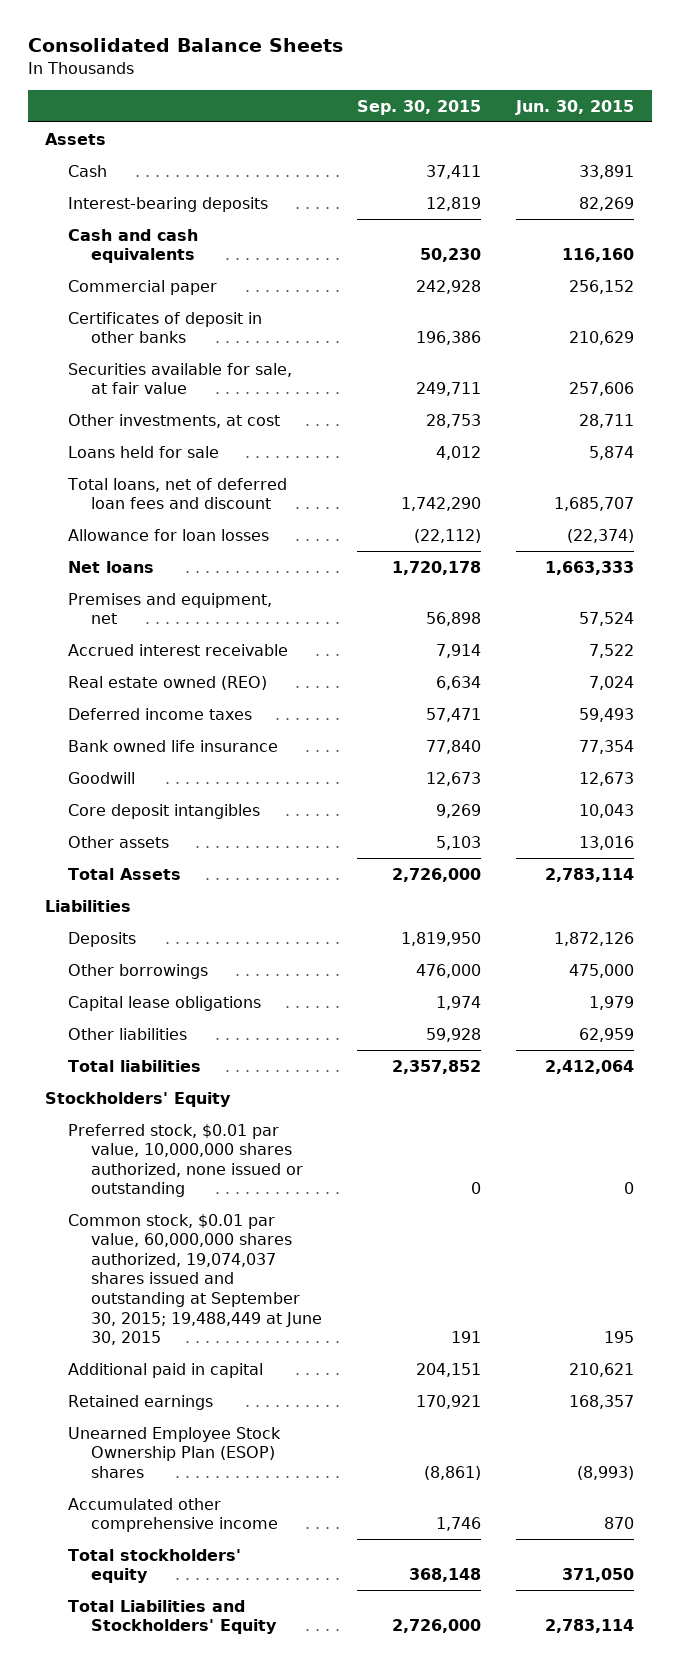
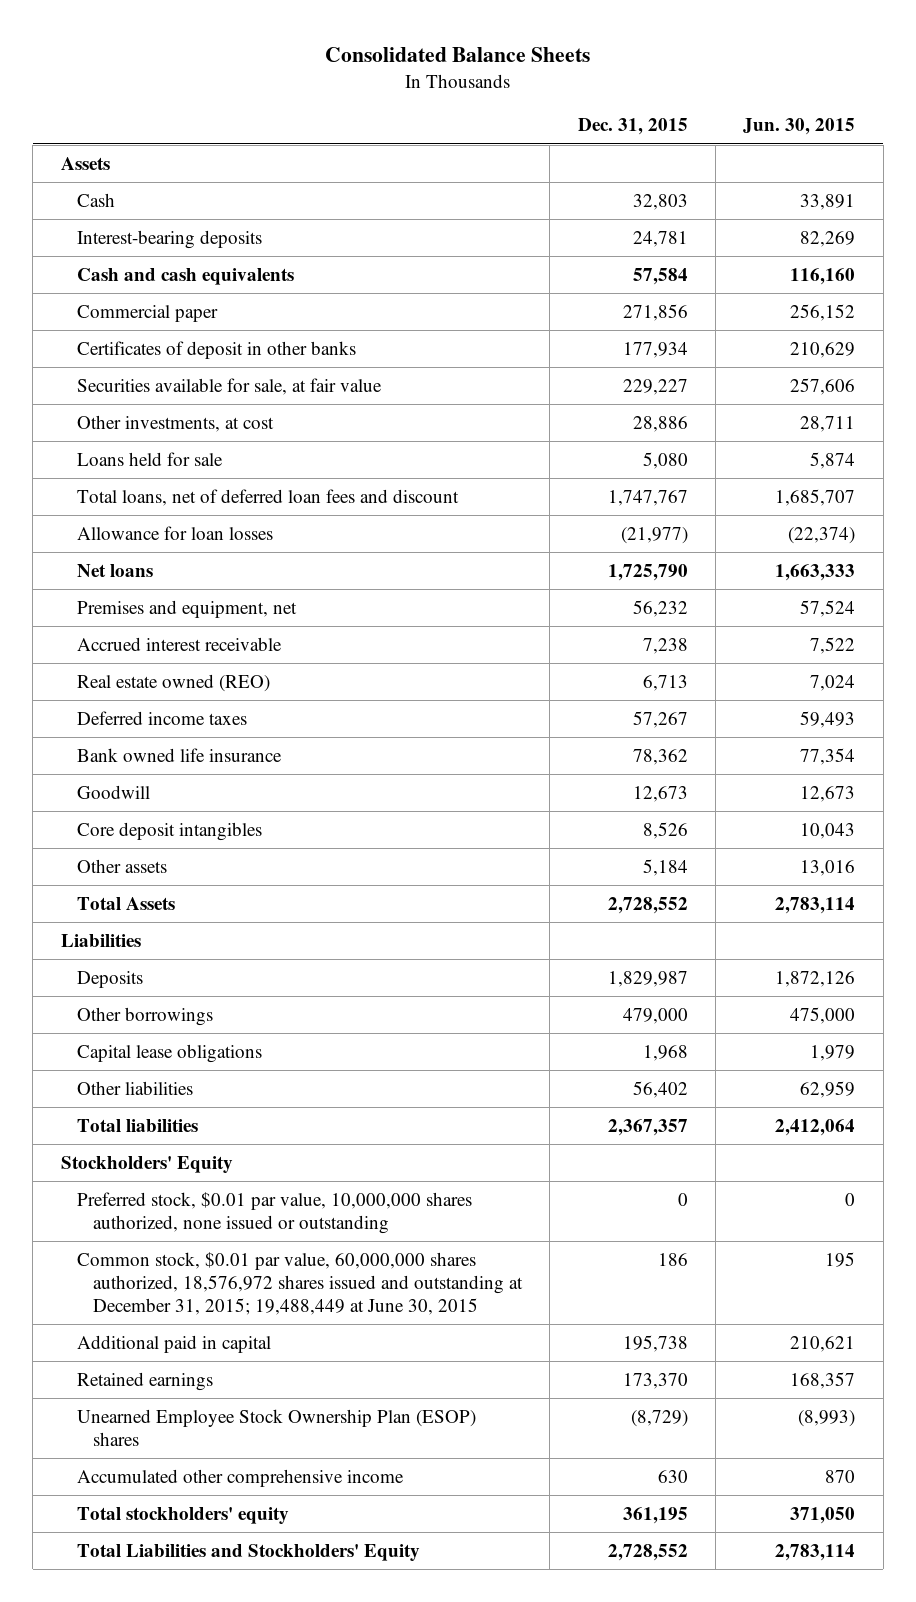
[357,99,482,115] Sep. 30, 2015 -> none
none -> [577,118,688,136] Dec. 31, 2015
[68,1213,323,1346] Common stock, $0.01 par value, 60,000,000 shares authorized, 19,074,037 shares issued and outstanding at September 30, 2015; 19,488,449 at June 30, 2015 -> [76,1251,524,1315] Common stock, $0.01 par value, 60,000,000 shares authorized, 18,576,972 shares issued and outstanding at December 31, 2015; 19,488,449 at June 30, 2015

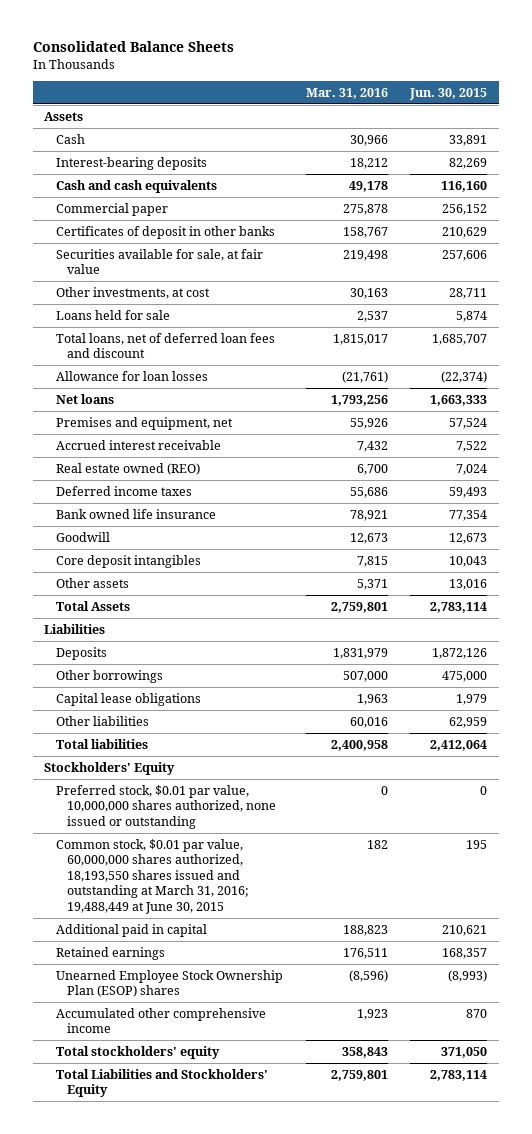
[577,118,688,136] Dec. 31, 2015 -> none
none -> [305,87,388,99] Mar. 31, 2016
[76,1251,524,1315] Common stock, $0.01 par value, 60,000,000 shares authorized, 18,576,972 shares issued and outstanding at December 31, 2015; 19,488,449 at June 30, 2015 -> [55,838,250,914] Common stock, $0.01 par value, 60,000,000 shares authorized, 18,193,550 shares issued and outstanding at March 31, 2016; 19,488,449 at June 30, 2015

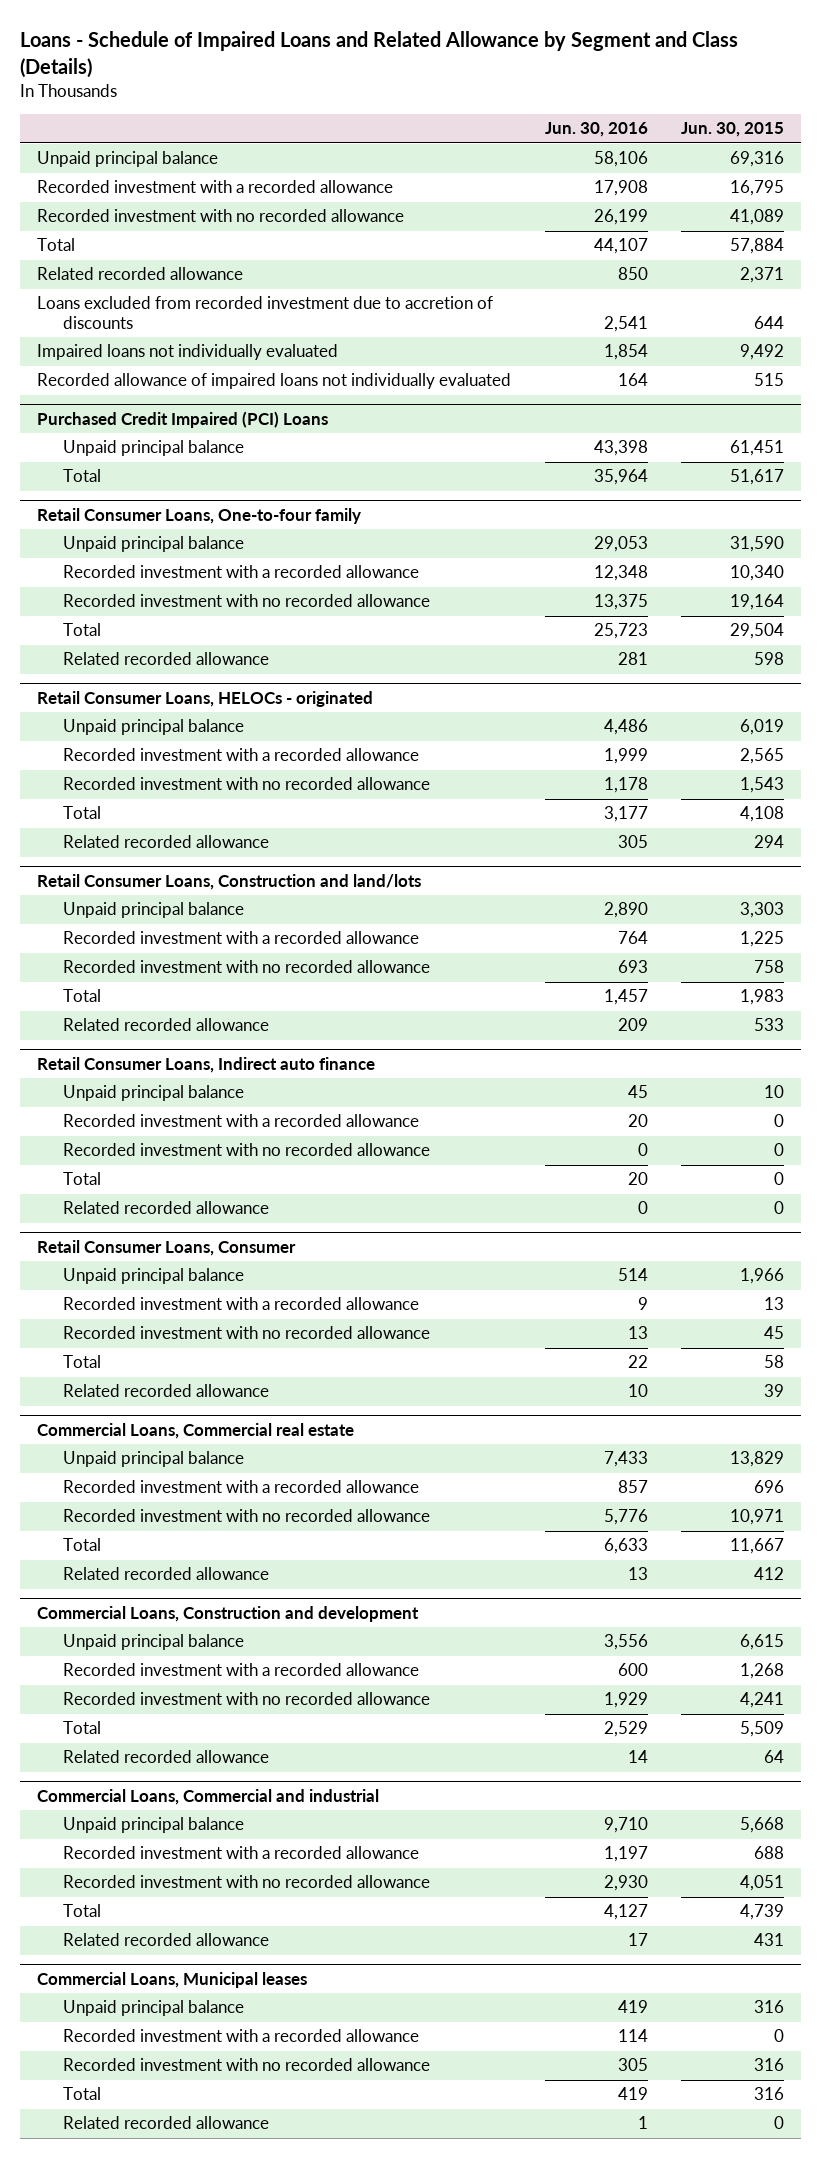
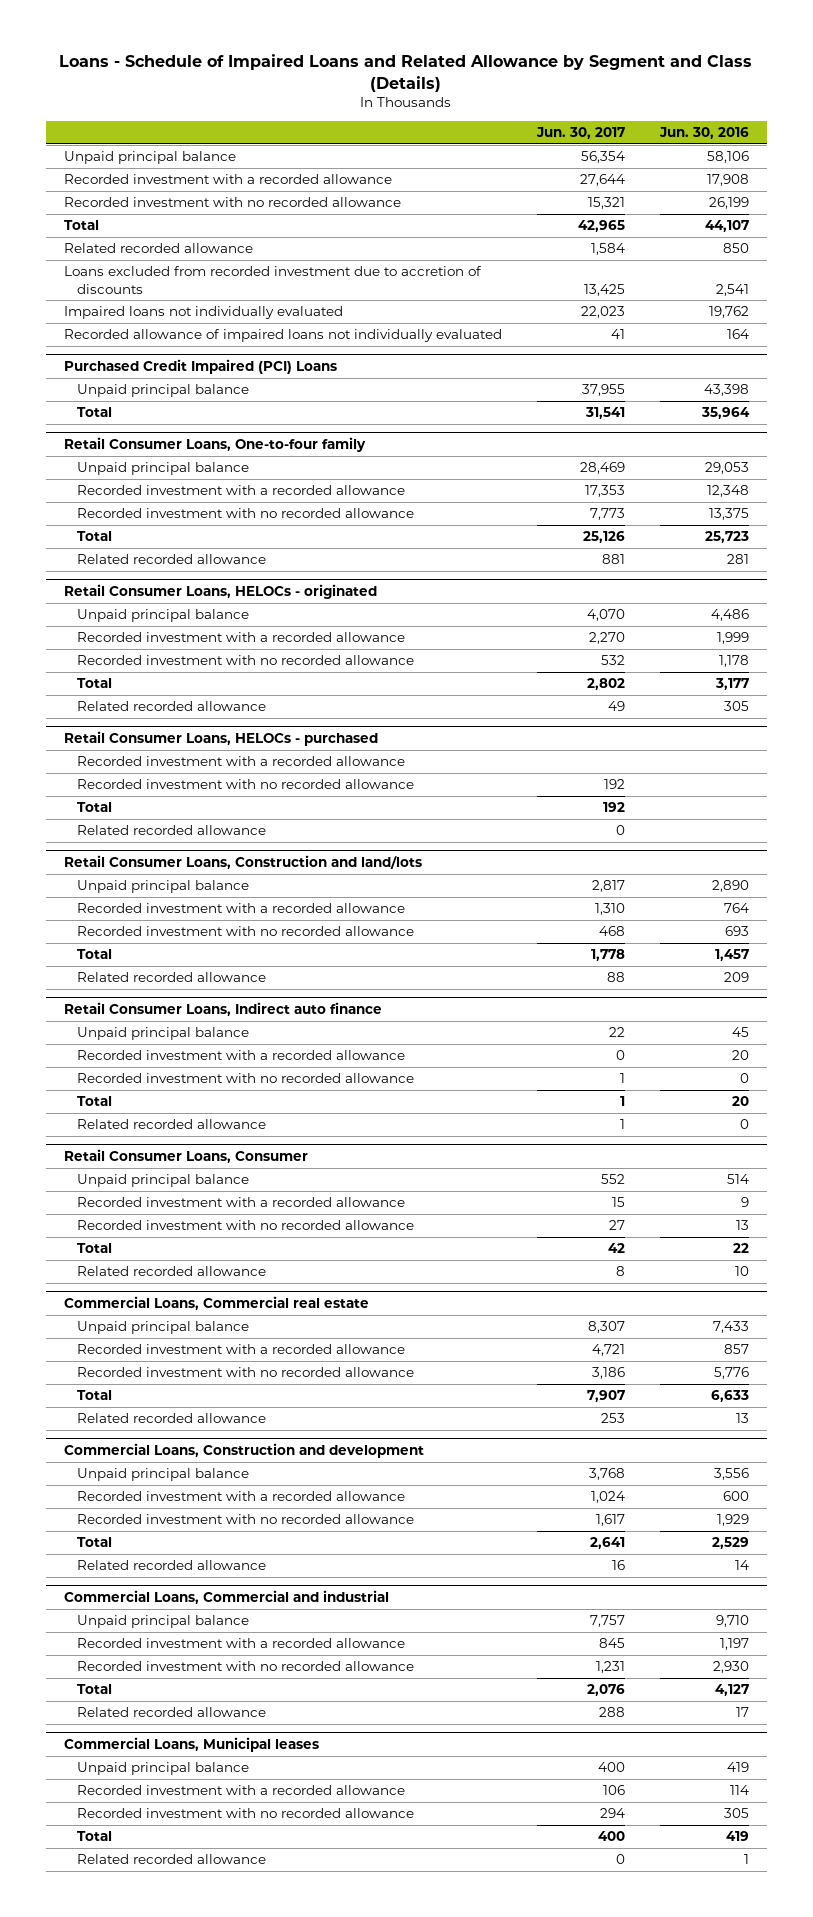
[681,122,785,138] Jun. 30, 2015 -> none
none -> [535,127,625,140] Jun. 30, 2017
[603,344,648,361] 1,854 -> [709,306,750,319] 19,762
none -> [63,730,378,746] Retail Consumer Loans, HELOCs - purchased
none -> [77,756,406,767] Recorded investment with a recorded allowance
none -> [77,779,415,790] Recorded investment with no recorded allowance
none -> [77,802,113,813] Total
none -> [77,825,267,836] Related recorded allowance

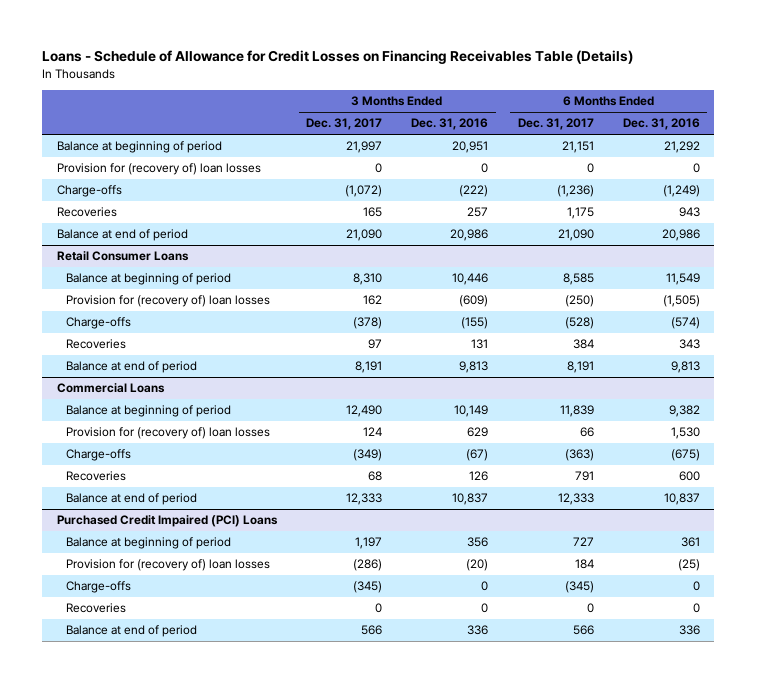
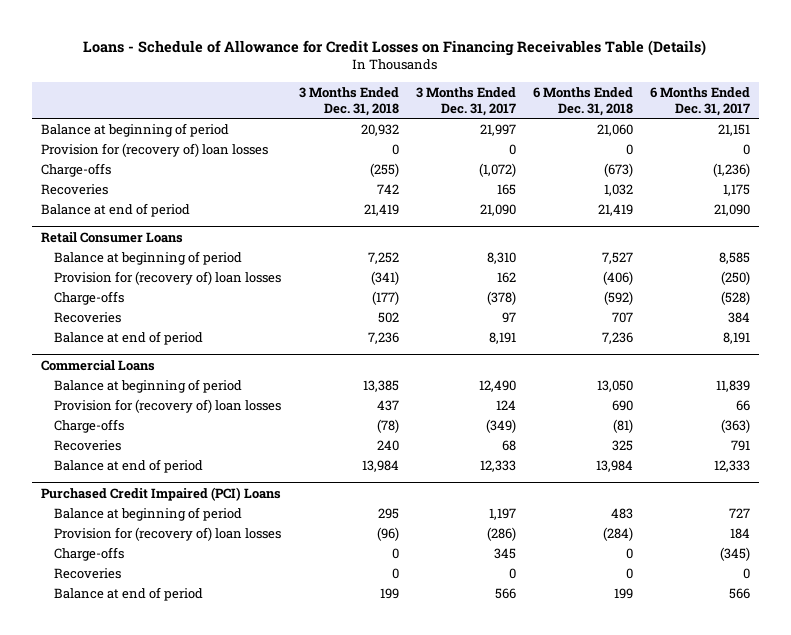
[411,118,489,131] Dec. 31, 2016 -> none
[622,118,700,131] Dec. 31, 2016 -> none
none -> [298,86,399,116] 3 Months Ended Dec. 31, 2018
none -> [532,86,633,116] 6 Months Ended Dec. 31, 2018
[353,581,383,594] (345) -> [493,547,516,559] 345

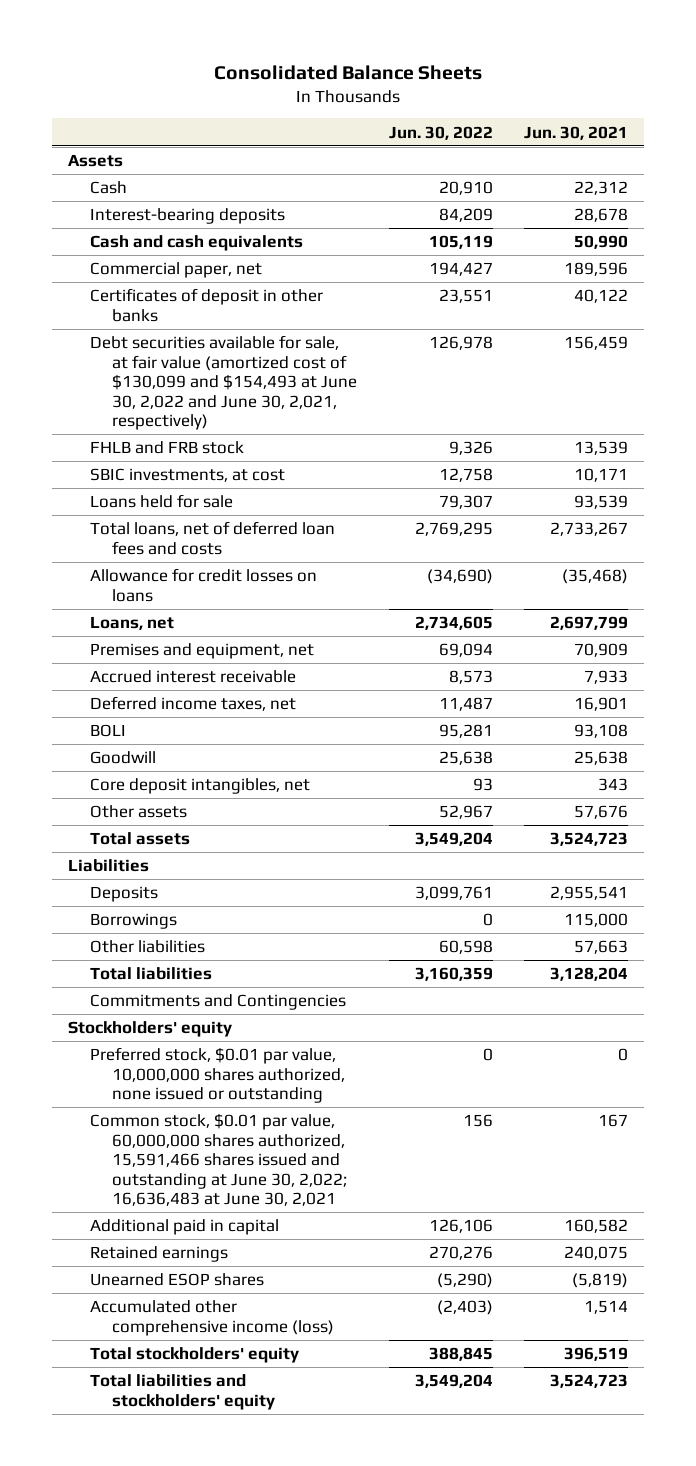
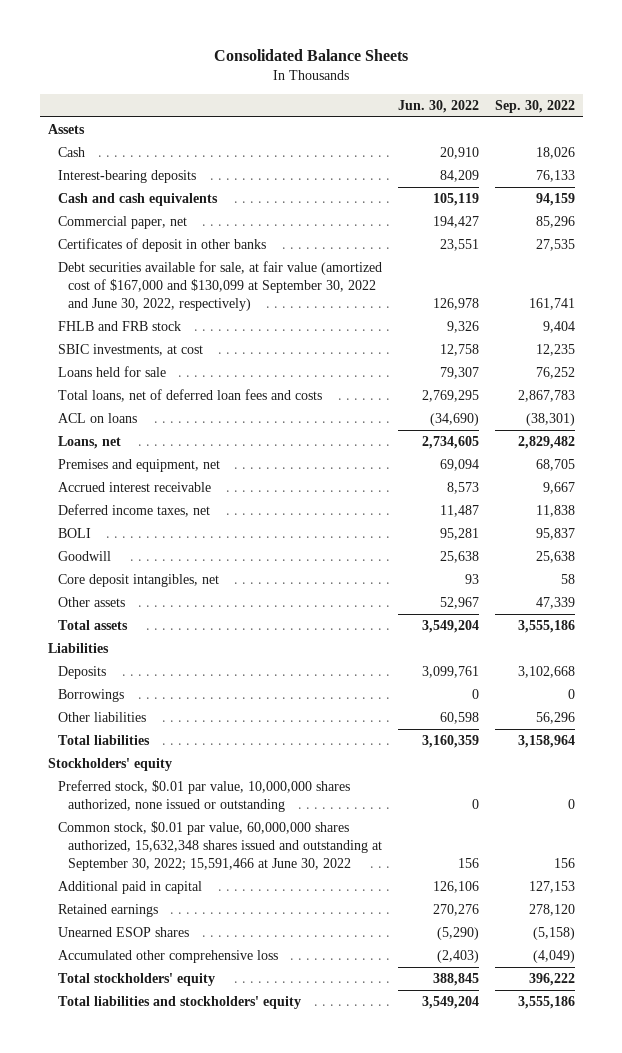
[524,125,629,140] Jun. 30, 2021 -> none
none -> [494,100,575,114] Sep. 30, 2022
[90,335,358,431] Debt securities available for sale, at fair value (amortized cost of $130,099 and $154,493 at June 30, 2,022 and June 30, 2,021, respectively) -> [57,260,382,312] Debt securities available for sale, at fair value (amortized cost of $167,000 and $130,099 at September 30, 2022 and June 30, 2022, respectively)
[90,568,318,602] Allowance for credit losses on loans -> [57,412,137,423] ACL on loans
[90,994,347,1011] Commitments and Contingencies -> none
[90,1113,348,1207] Common stock, $0.01 par value, 60,000,000 shares authorized, 15,591,466 shares issued and outstanding at June 30, 2,022; 16,636,483 at June 30, 2,021 -> [57,820,382,872] Common stock, $0.01 par value, 60,000,000 shares authorized, 15,632,348 shares issued and outstanding at September 30, 2022; 15,591,466 at June 30, 2022
[90,1300,335,1336] Accumulated other comprehensive income (loss) -> [57,949,278,963] Accumulated other comprehensive loss

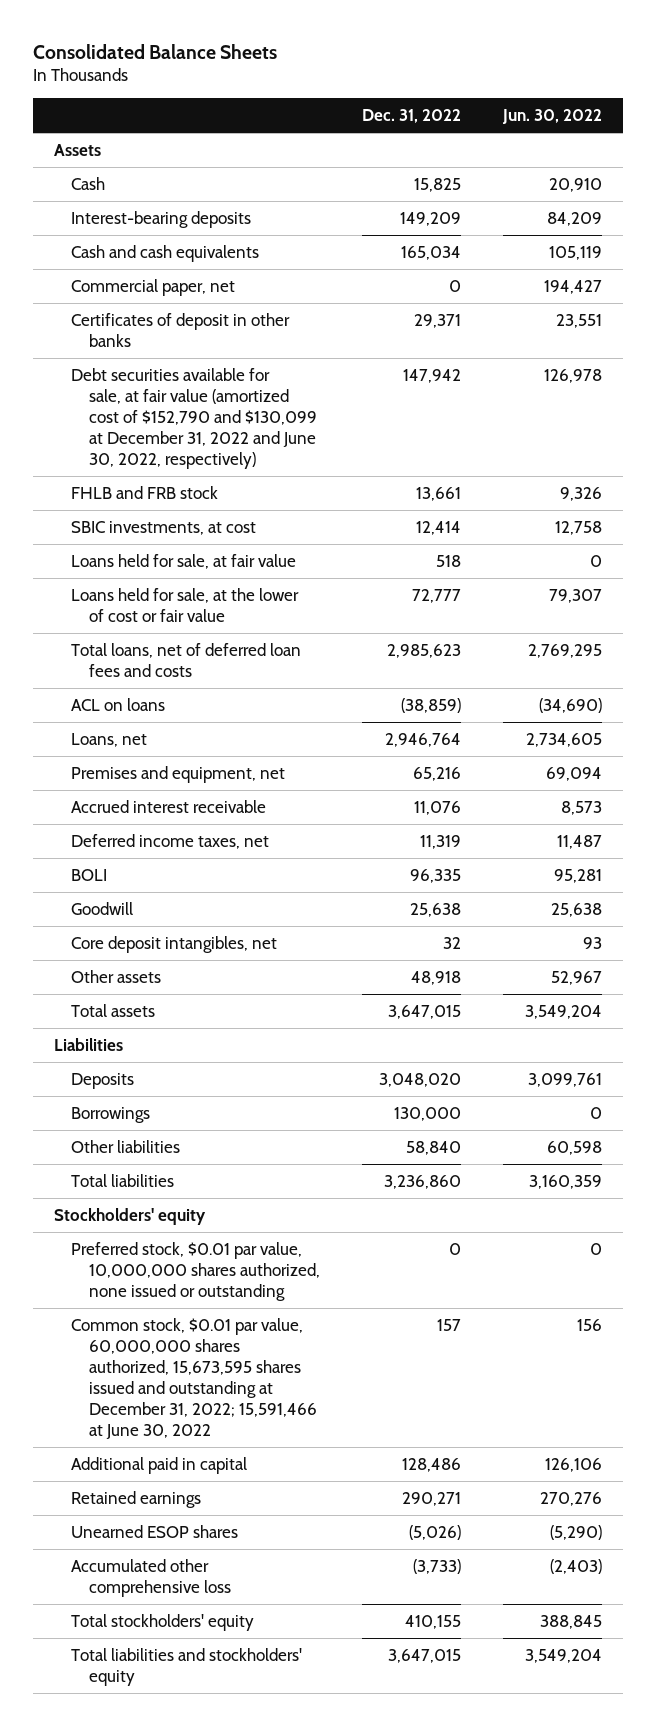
[494,100,575,114] Sep. 30, 2022 -> none
none -> [361,109,461,124] Dec. 31, 2022
[57,260,382,312] Debt securities available for sale, at fair value (amortized cost of $167,000 and $130,099 at September 30, 2022 and June 30, 2022, respectively) -> [71,367,317,469] Debt securities available for sale, at fair value (amortized cost of $152,790 and $130,099 at December 31, 2022 and June 30, 2022, respectively)
none -> [71,553,297,569] Loans held for sale, at fair value
[57,365,166,377] Loans held for sale -> [71,587,300,622] Loans held for sale, at the lower of cost or fair value
[57,820,382,872] Common stock, $0.01 par value, 60,000,000 shares authorized, 15,632,348 shares issued and outstanding at September 30, 2022; 15,591,466 at June 30, 2022 -> [71,1317,317,1439] Common stock, $0.01 par value, 60,000,000 shares authorized, 15,673,595 shares issued and outstanding at December 31, 2022; 15,591,466 at June 30, 2022

